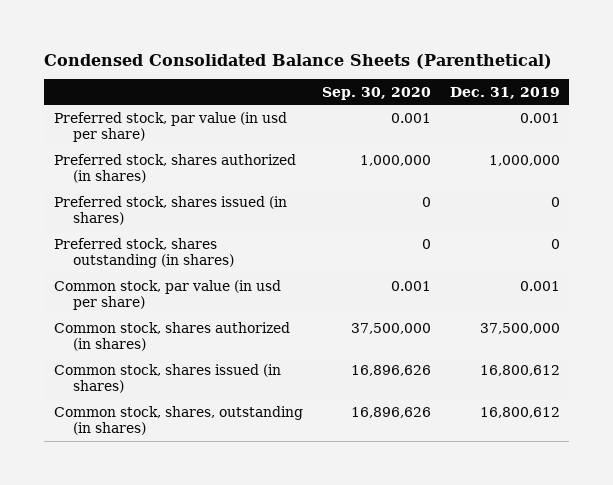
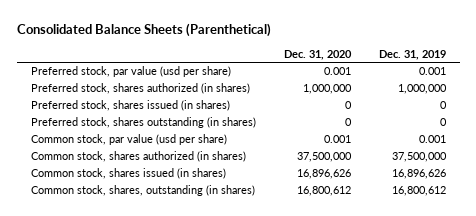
[44,53,553,69] Condensed Consolidated Balance Sheets (Parenthetical) -> [16,23,271,38] Consolidated Balance Sheets (Parenthetical)
[321,86,431,100] Sep. 30, 2020 -> none
none -> [283,49,352,60] Dec. 31, 2020
[53,111,287,143] Preferred stock, par value (in usd per share) -> [30,66,231,78] Preferred stock, par value (usd per share)
[53,279,281,311] Common stock, par value (in usd per share) -> [30,134,227,146] Common stock, par value (usd per share)
[479,364,560,376] 16,800,612 -> [391,169,446,180] 16,896,626

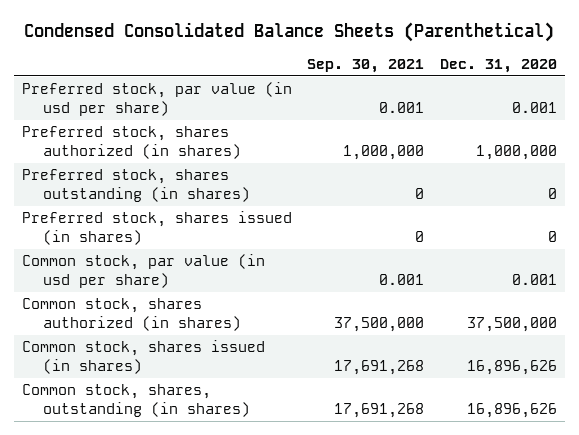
[16,23,271,38] Consolidated Balance Sheets (Parenthetical) -> [24,22,555,43] Condensed Consolidated Balance Sheets (Parenthetical)
[378,49,446,60] Dec. 31, 2019 -> none
none -> [307,59,425,74] Sep. 30, 2021
[30,66,231,78] Preferred stock, par value (usd per share) -> [21,81,292,117] Preferred stock, par value (in usd per share)
[30,100,230,112] Preferred stock, shares issued (in shares) -> [21,210,292,246] Preferred stock, shares issued (in shares)
[30,134,227,146] Common stock, par value (usd per share) -> [21,253,265,289] Common stock, par value (in usd per share)
[296,186,351,197] 16,800,612 -> [467,403,558,419] 16,896,626

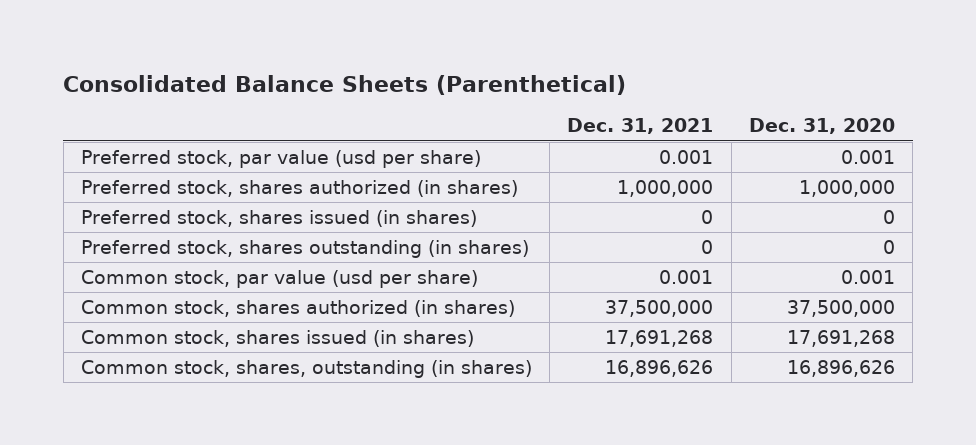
[24,22,555,43] Condensed Consolidated Balance Sheets (Parenthetical) -> [63,74,627,95] Consolidated Balance Sheets (Parenthetical)
[307,59,425,74] Sep. 30, 2021 -> none
none -> [567,118,714,135] Dec. 31, 2021
[21,81,292,117] Preferred stock, par value (in usd per share) -> [80,149,481,168] Preferred stock, par value (usd per share)
[21,168,251,203] Preferred stock, shares outstanding (in shares) -> [80,239,529,258] Preferred stock, shares outstanding (in shares)
[21,253,265,289] Common stock, par value (in usd per share) -> [80,269,478,288] Common stock, par value (usd per share)
[467,360,558,376] 16,896,626 -> [786,329,895,347] 17,691,268

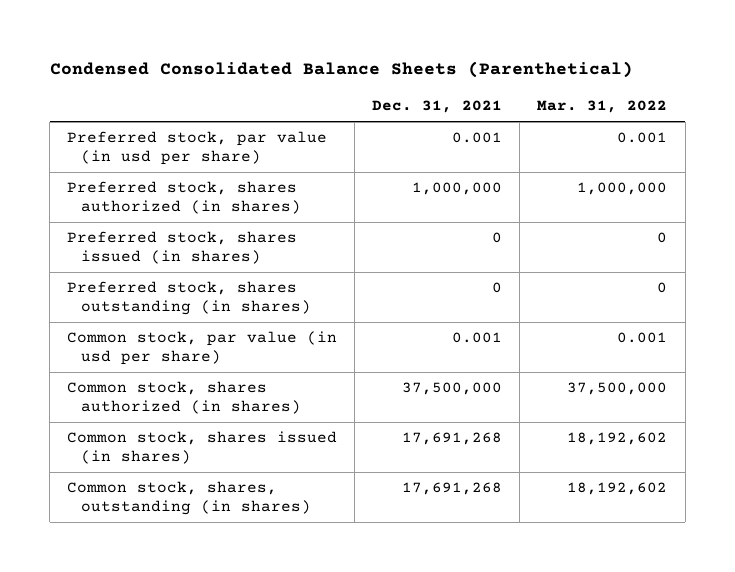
[63,74,627,95] Consolidated Balance Sheets (Parenthetical) -> [49,61,633,79] Condensed Consolidated Balance Sheets (Parenthetical)
[748,118,895,135] Dec. 31, 2020 -> none
none -> [537,100,668,114] Mar. 31, 2022
[80,149,481,168] Preferred stock, par value (usd per share) -> [67,131,328,166] Preferred stock, par value (in usd per share)
[80,269,478,288] Common stock, par value (usd per share) -> [67,331,338,366] Common stock, par value (in usd per share)
[605,359,714,377] 16,896,626 -> [402,482,503,496] 17,691,268

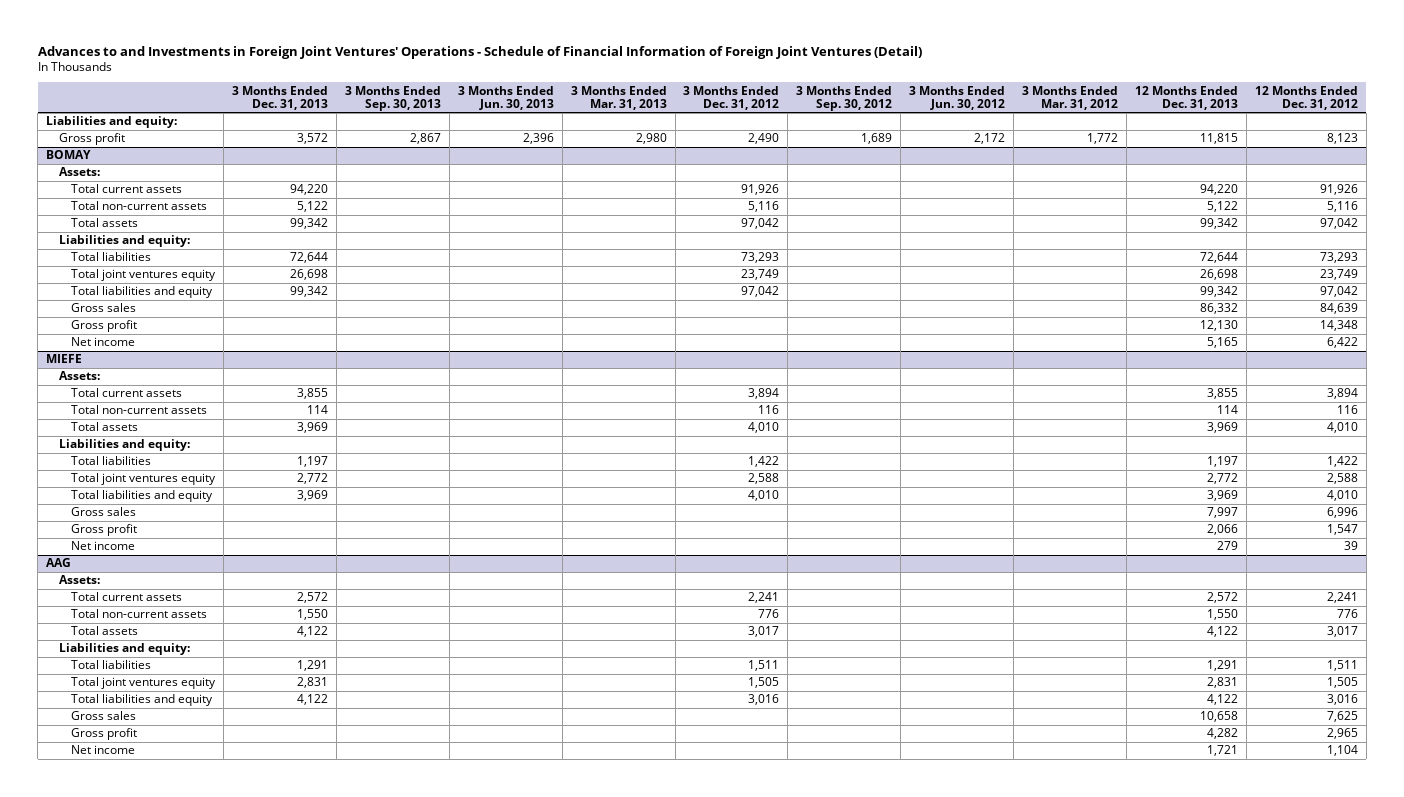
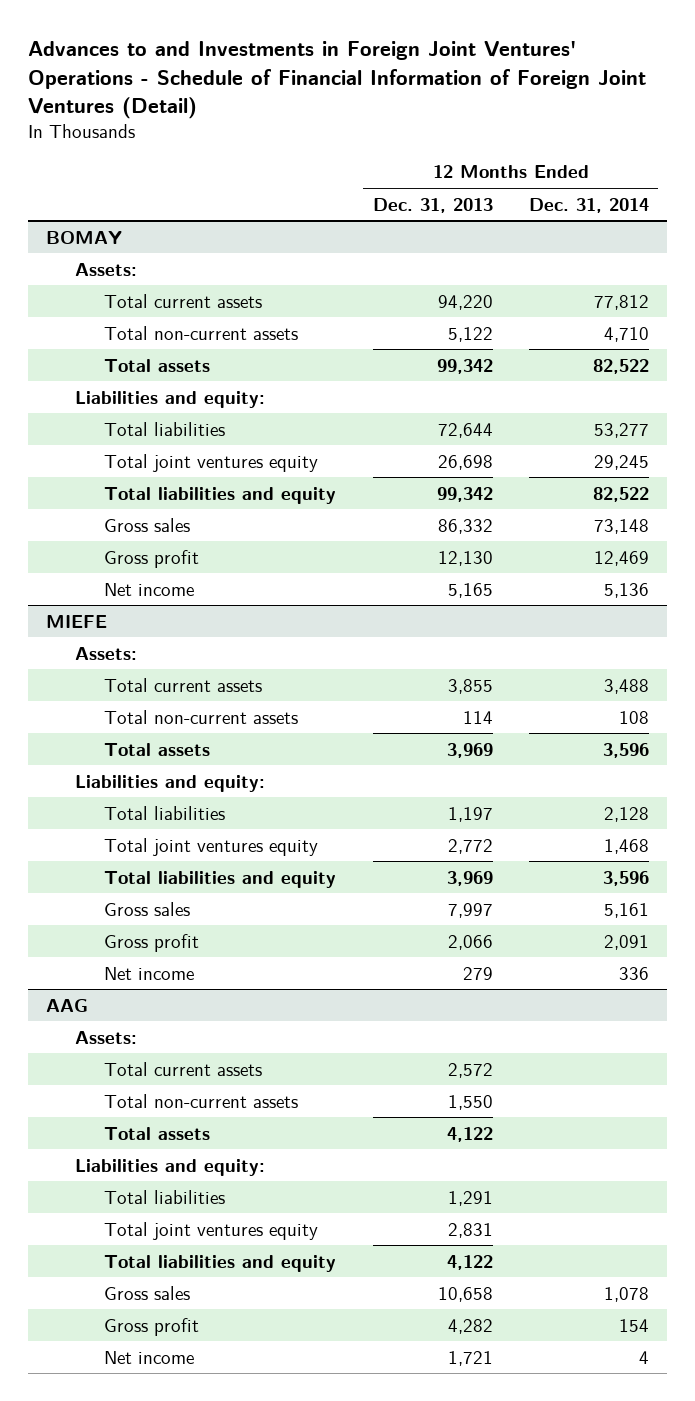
[231,85,328,111] 3 Months Ended Dec. 31, 2013 -> none
[344,85,441,112] 3 Months Ended Sep. 30, 2013 -> none
[457,85,554,111] 3 Months Ended Jun. 30, 2013 -> none
[570,85,667,111] 3 Months Ended Mar. 31, 2013 -> none
[683,85,780,111] 3 Months Ended Dec. 31, 2012 -> none
[796,85,893,112] 3 Months Ended Sep. 30, 2012 -> none
[909,85,1006,111] 3 Months Ended Jun. 30, 2012 -> none
[1022,85,1119,111] 3 Months Ended Mar. 31, 2012 -> none
[1254,85,1358,111] 12 Months Ended Dec. 31, 2012 -> none
none -> [528,197,649,213] Dec. 31, 2014
[46,116,178,129] Liabilities and equity: -> none
[58,133,125,146] Gross profit -> none

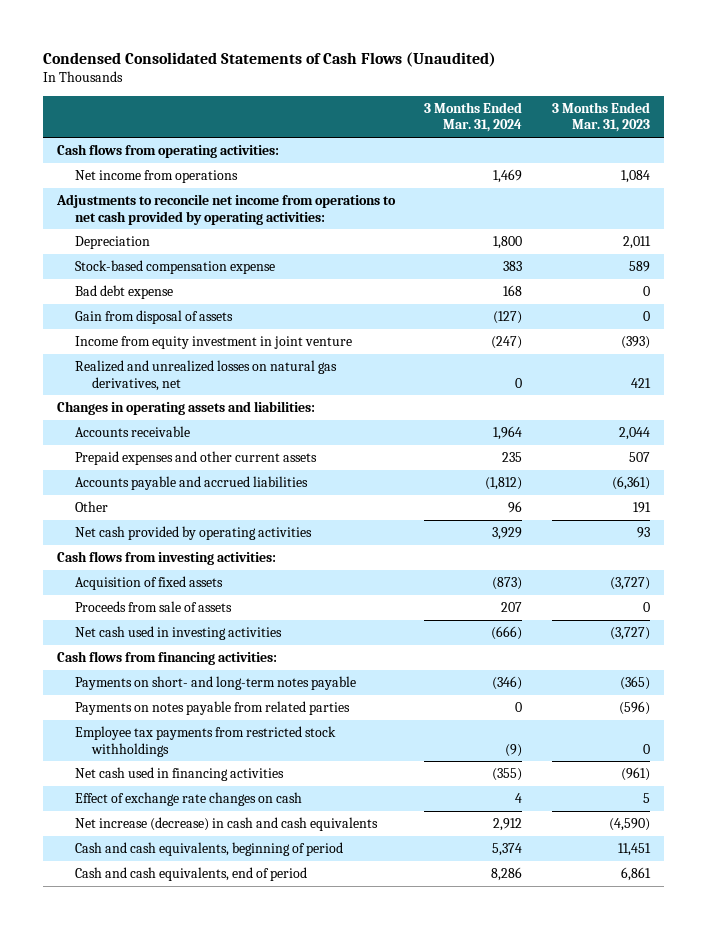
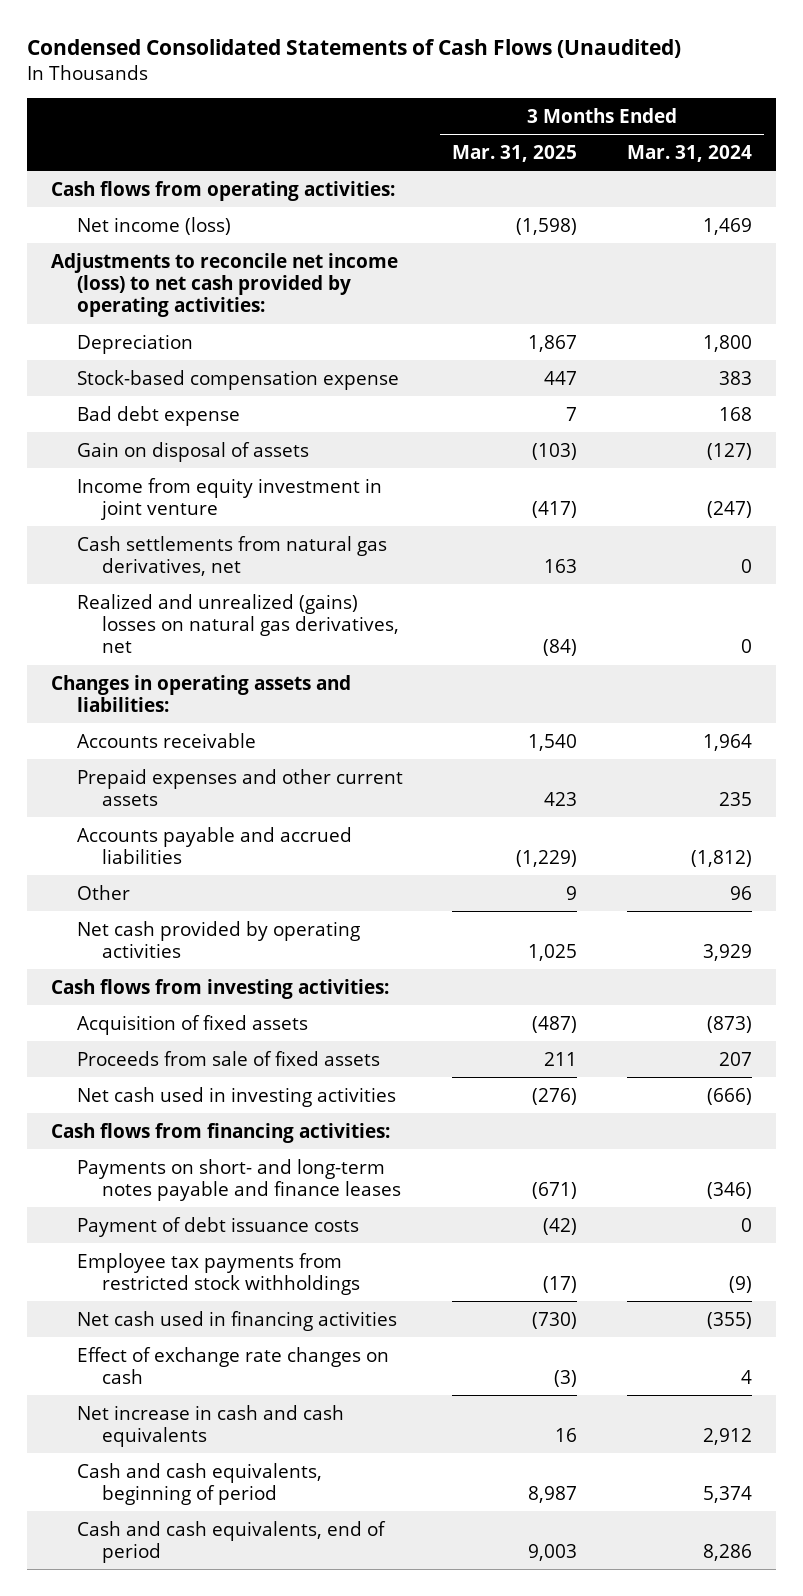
[551,101,650,133] 3 Months Ended Mar. 31, 2023 -> none
none -> [452,144,578,162] Mar. 31, 2025
[74,169,238,183] Net income from operations -> [76,216,231,235] Net income (loss)
[56,193,397,225] Adjustments to reconcile net income from operations to net cash provided by operating activities: -> [51,252,399,318] Adjustments to reconcile net income (loss) to net cash provided by operating activities:
[74,309,233,324] Gain from disposal of assets -> [76,441,309,462] Gain on disposal of assets
none -> [76,535,387,576] Cash settlements from natural gas derivatives, net
[74,359,337,391] Realized and unrealized losses on natural gas derivatives, net -> [76,593,399,654] Realized and unrealized (gains) losses on natural gas derivatives, net
[74,600,232,612] Proceeds from sale of assets -> [76,1050,380,1066] Proceeds from sale of fixed assets
[74,700,350,715] Payments on notes payable from related parties -> none
[74,675,356,690] Payments on short- and long-term notes payable -> [76,1158,401,1201] Payments on short- and long-term notes payable and finance leases
none -> [76,1216,359,1237] Payment of debt issuance costs
[74,816,378,831] Net increase (decrease) in cash and cash equivalents -> [76,1404,344,1447] Net increase in cash and cash equivalents

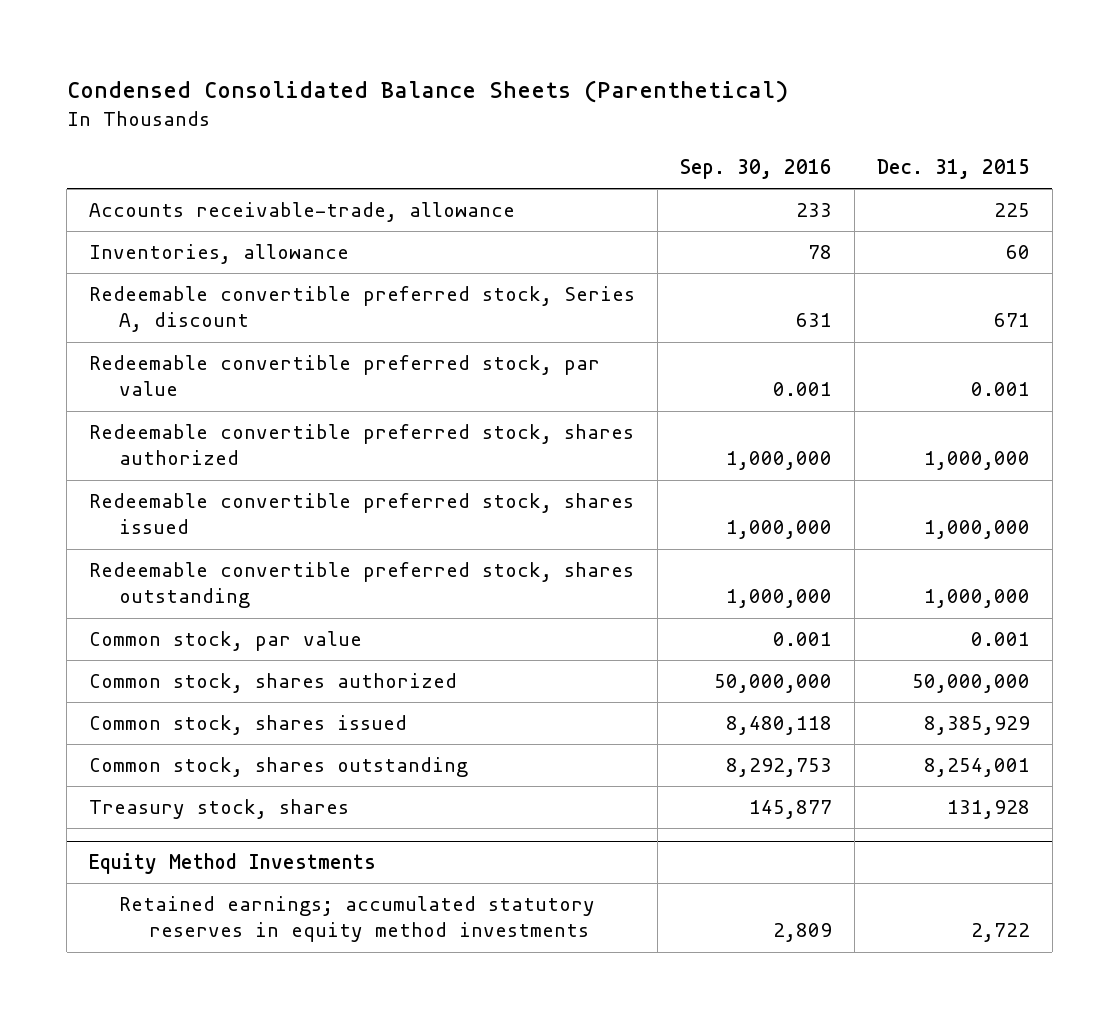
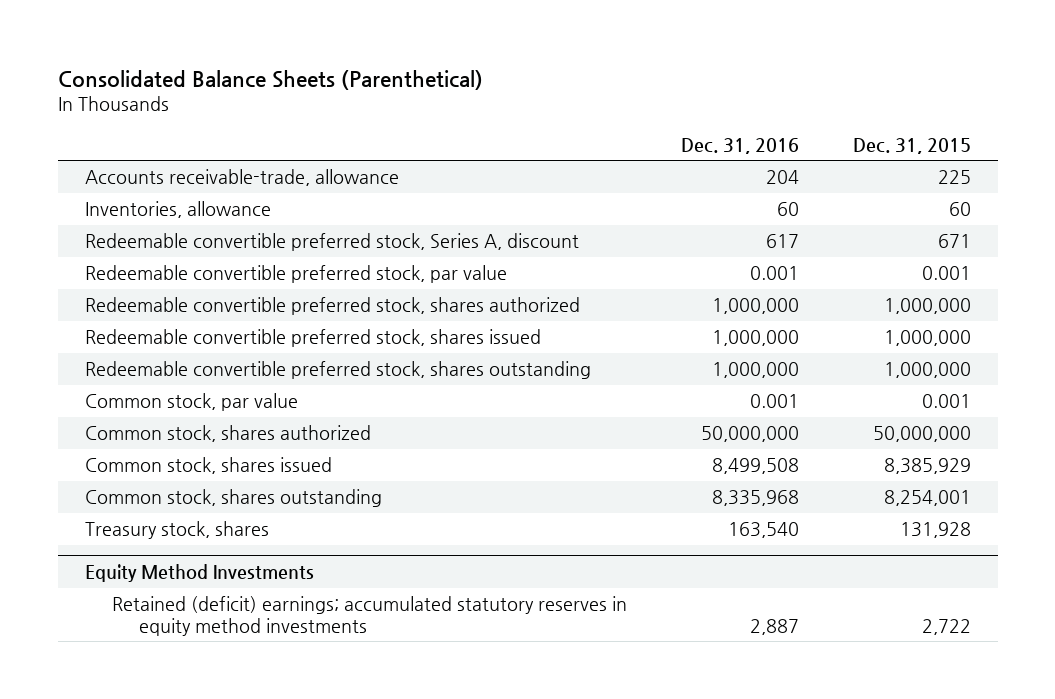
[66,80,788,104] Condensed Consolidated Balance Sheets (Parenthetical) -> [57,69,483,90] Consolidated Balance Sheets (Parenthetical)
[679,159,832,180] Sep. 30, 2016 -> none
none -> [680,137,799,154] Dec. 31, 2016
[119,896,596,943] Retained earnings; accumulated statutory reserves in equity method investments -> [111,596,627,636] Retained (deficit) earnings; accumulated statutory reserves in equity method investments

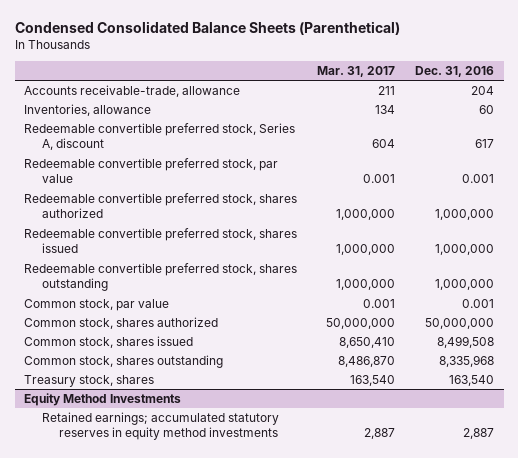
[57,69,483,90] Consolidated Balance Sheets (Parenthetical) -> [14,21,400,36] Condensed Consolidated Balance Sheets (Parenthetical)
[852,137,971,154] Dec. 31, 2015 -> none
none -> [317,66,396,78] Mar. 31, 2017
[111,596,627,636] Retained (deficit) earnings; accumulated statutory reserves in equity method investments -> [41,411,279,441] Retained earnings; accumulated statutory reserves in equity method investments

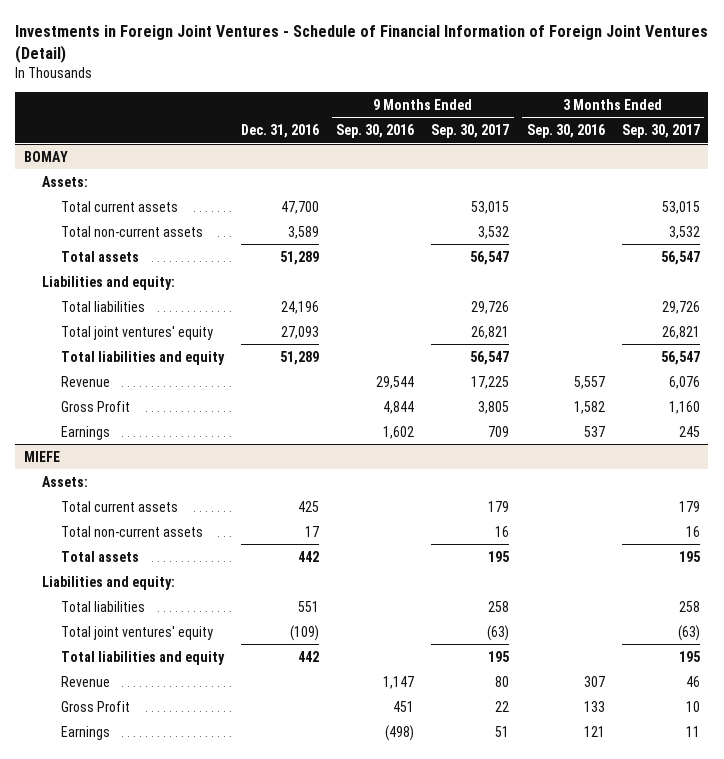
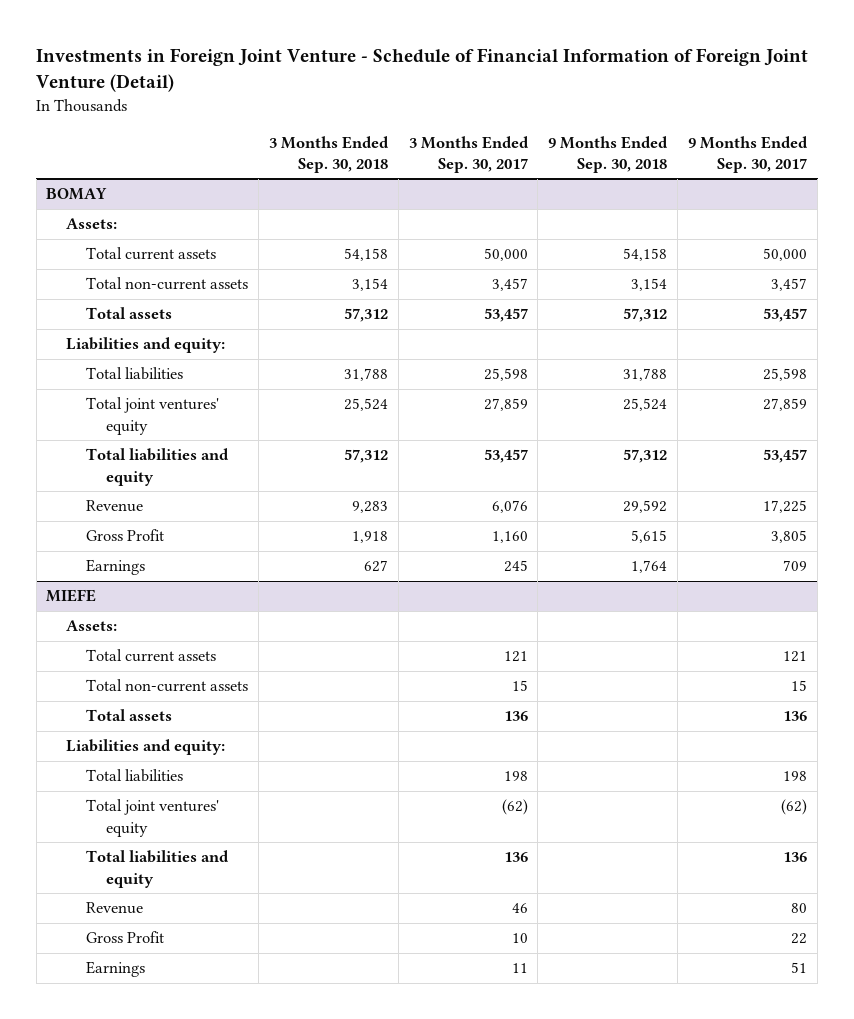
[15,25,709,63] Investments in Foreign Joint Ventures - Schedule of Financial Information of Foreign Joint Ventures (Detail) -> [36,48,809,93] Investments in Foreign Joint Venture - Schedule of Financial Information of Foreign Joint Venture (Detail)
[240,124,319,139] Dec. 31, 2016 -> none
[336,124,415,139] Sep. 30, 2016 -> none
[526,124,605,139] Sep. 30, 2016 -> none
none -> [268,135,389,173] 3 Months Ended Sep. 30, 2018
none -> [548,135,669,173] 9 Months Ended Sep. 30, 2018
[471,200,510,214] 53,015 -> [763,248,808,262] 50,000
[661,200,700,214] 53,015 -> [483,248,528,262] 50,000
[478,225,510,239] 3,532 -> [771,278,808,292] 3,457
[668,225,700,239] 3,532 -> [491,278,528,292] 3,457
[470,250,510,265] 56,547 -> [763,308,808,323] 53,457
[660,250,700,265] 56,547 -> [483,308,528,323] 53,457
[471,300,510,314] 29,726 -> [763,368,808,382] 25,598
[661,300,700,314] 29,726 -> [483,368,528,382] 25,598
[471,325,510,339] 26,821 -> [763,398,808,412] 27,859
[661,325,700,339] 26,821 -> [483,398,528,412] 27,859
[470,350,510,365] 56,547 -> [763,449,808,464] 53,457
[660,350,700,365] 56,547 -> [483,449,528,464] 53,457
[488,500,510,512] 179 -> [783,651,808,663] 121
[678,500,700,512] 179 -> [503,651,528,663] 121
[495,525,510,537] 16 -> [791,680,808,692] 15
[685,525,700,537] 16 -> [511,680,528,692] 15
[488,550,510,562] 195 -> [783,711,808,722] 136
[678,550,700,562] 195 -> [503,711,528,722] 136
[488,600,510,612] 258 -> [783,771,808,782] 198
[678,600,700,612] 258 -> [503,771,528,782] 198
[487,624,510,641] (63) -> [781,799,808,816] (62)
[677,624,700,641] (63) -> [501,799,528,816] (62)
[488,650,510,662] 195 -> [783,852,808,863] 136
[678,650,700,662] 195 -> [503,852,528,863] 136

